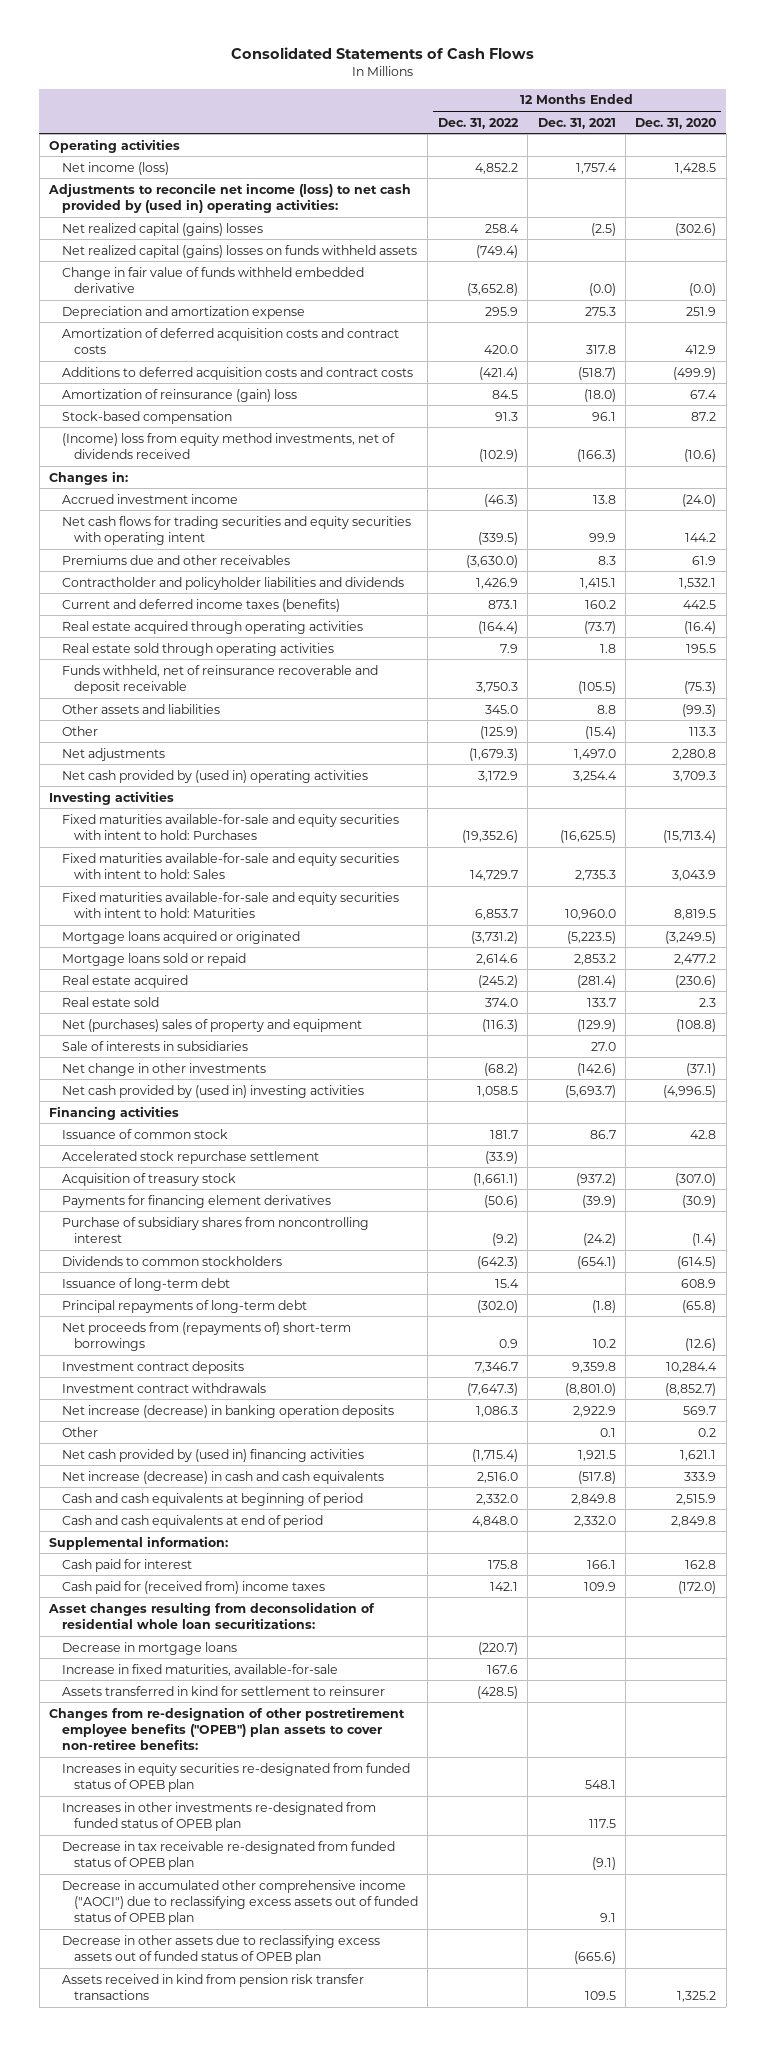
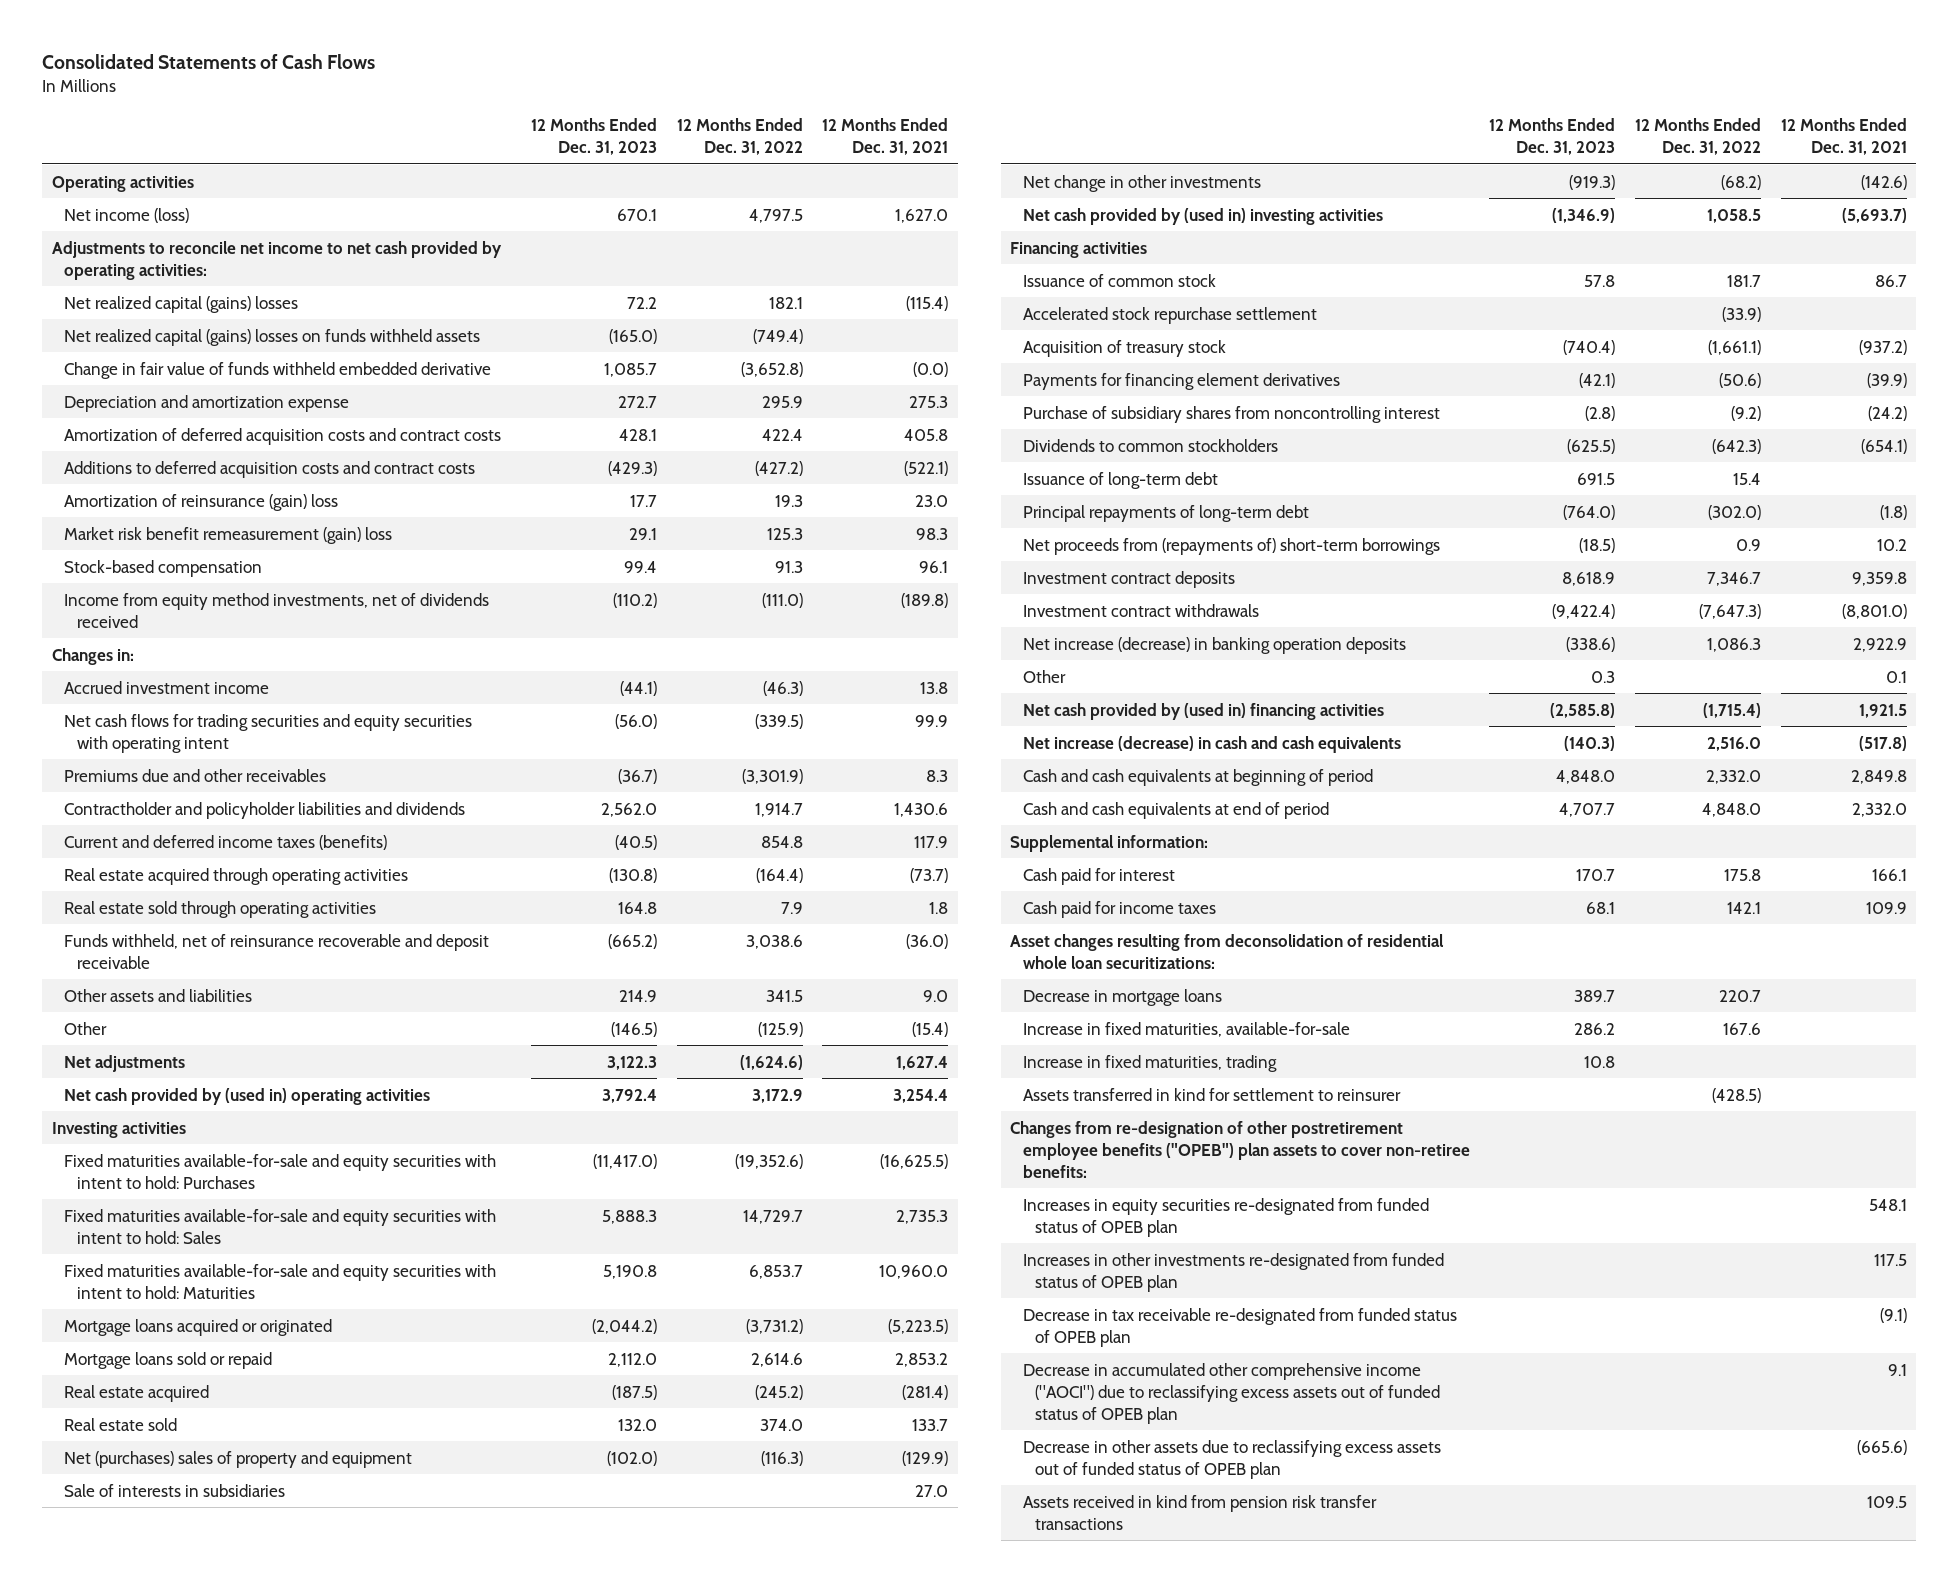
[635,117,717,129] Dec. 31, 2020 -> none
none -> [530,118,657,156] 12 Months Ended Dec. 31, 2023
[474,162,518,174] 4,852.2 -> [748,208,803,223] 4,797.5
[575,162,617,174] 1,757.4 -> [895,208,949,223] 1,627.0
[48,182,412,213] Adjustments to reconcile net income (loss) to net cash provided by (used in) operating activities: -> [52,240,503,280] Adjustments to reconcile net income to net cash provided by operating activities:
[484,223,519,233] 258.4 -> [768,296,803,309] 182.1
[590,222,616,236] (2.5) -> [906,295,949,311] (115.4)
[483,344,518,354] 420.0 -> [761,428,803,441] 422.4
[585,344,616,354] 317.8 -> [904,428,949,441] 405.8
[478,366,518,380] (421.4) -> [754,460,803,476] (427.2)
[577,366,616,380] (518.7) -> [904,460,949,476] (522.1)
[491,389,518,399] 84.5 -> [774,494,803,507] 19.3
[583,388,616,402] (18.0) -> [915,494,949,507] 23.0
none -> [64,526,393,544] Market risk benefit remeasurement (gain) loss
[61,432,395,459] (Income) loss from equity method investments, net of dividends received -> [64,592,490,628] Income from equity method investments, net of dividends received
[478,448,518,462] (102.9) -> [761,592,803,608] (111.0)
[576,448,616,462] (166.3) -> [901,592,949,608] (189.8)
[465,554,518,568] (3,630.0) -> [741,768,803,784] (3,301.9)
[475,577,518,589] 1,426.9 -> [754,802,803,817] 1,914.7
[579,577,616,589] 1,415.1 -> [894,802,949,817] 1,430.6
[487,599,518,609] 873.1 -> [760,835,803,848] 854.8
[584,599,616,609] 160.2 -> [914,835,949,848] 117.9
[475,681,518,693] 3,750.3 -> [745,934,803,949] 3,038.6
[577,680,616,694] (105.5) -> [906,933,949,949] (36.0)
[484,704,518,714] 345.0 -> [765,989,803,1002] 341.5
[596,704,616,714] 8.8 -> [923,989,949,1002] 9.0
[468,747,518,761] (1,679.3) -> [739,1054,803,1070] (1,624.6)
[573,748,616,760] 1,497.0 -> [896,1055,949,1070] 1,627.4
[61,1580,325,1594] Cash paid for (received from) income taxes -> [1022,900,1216,918] Cash paid for income taxes
[477,1641,518,1655] (220.7) -> [1719,989,1762,1002] 220.7
none -> [1022,1054,1277,1072] Increase in fixed maturities, trading

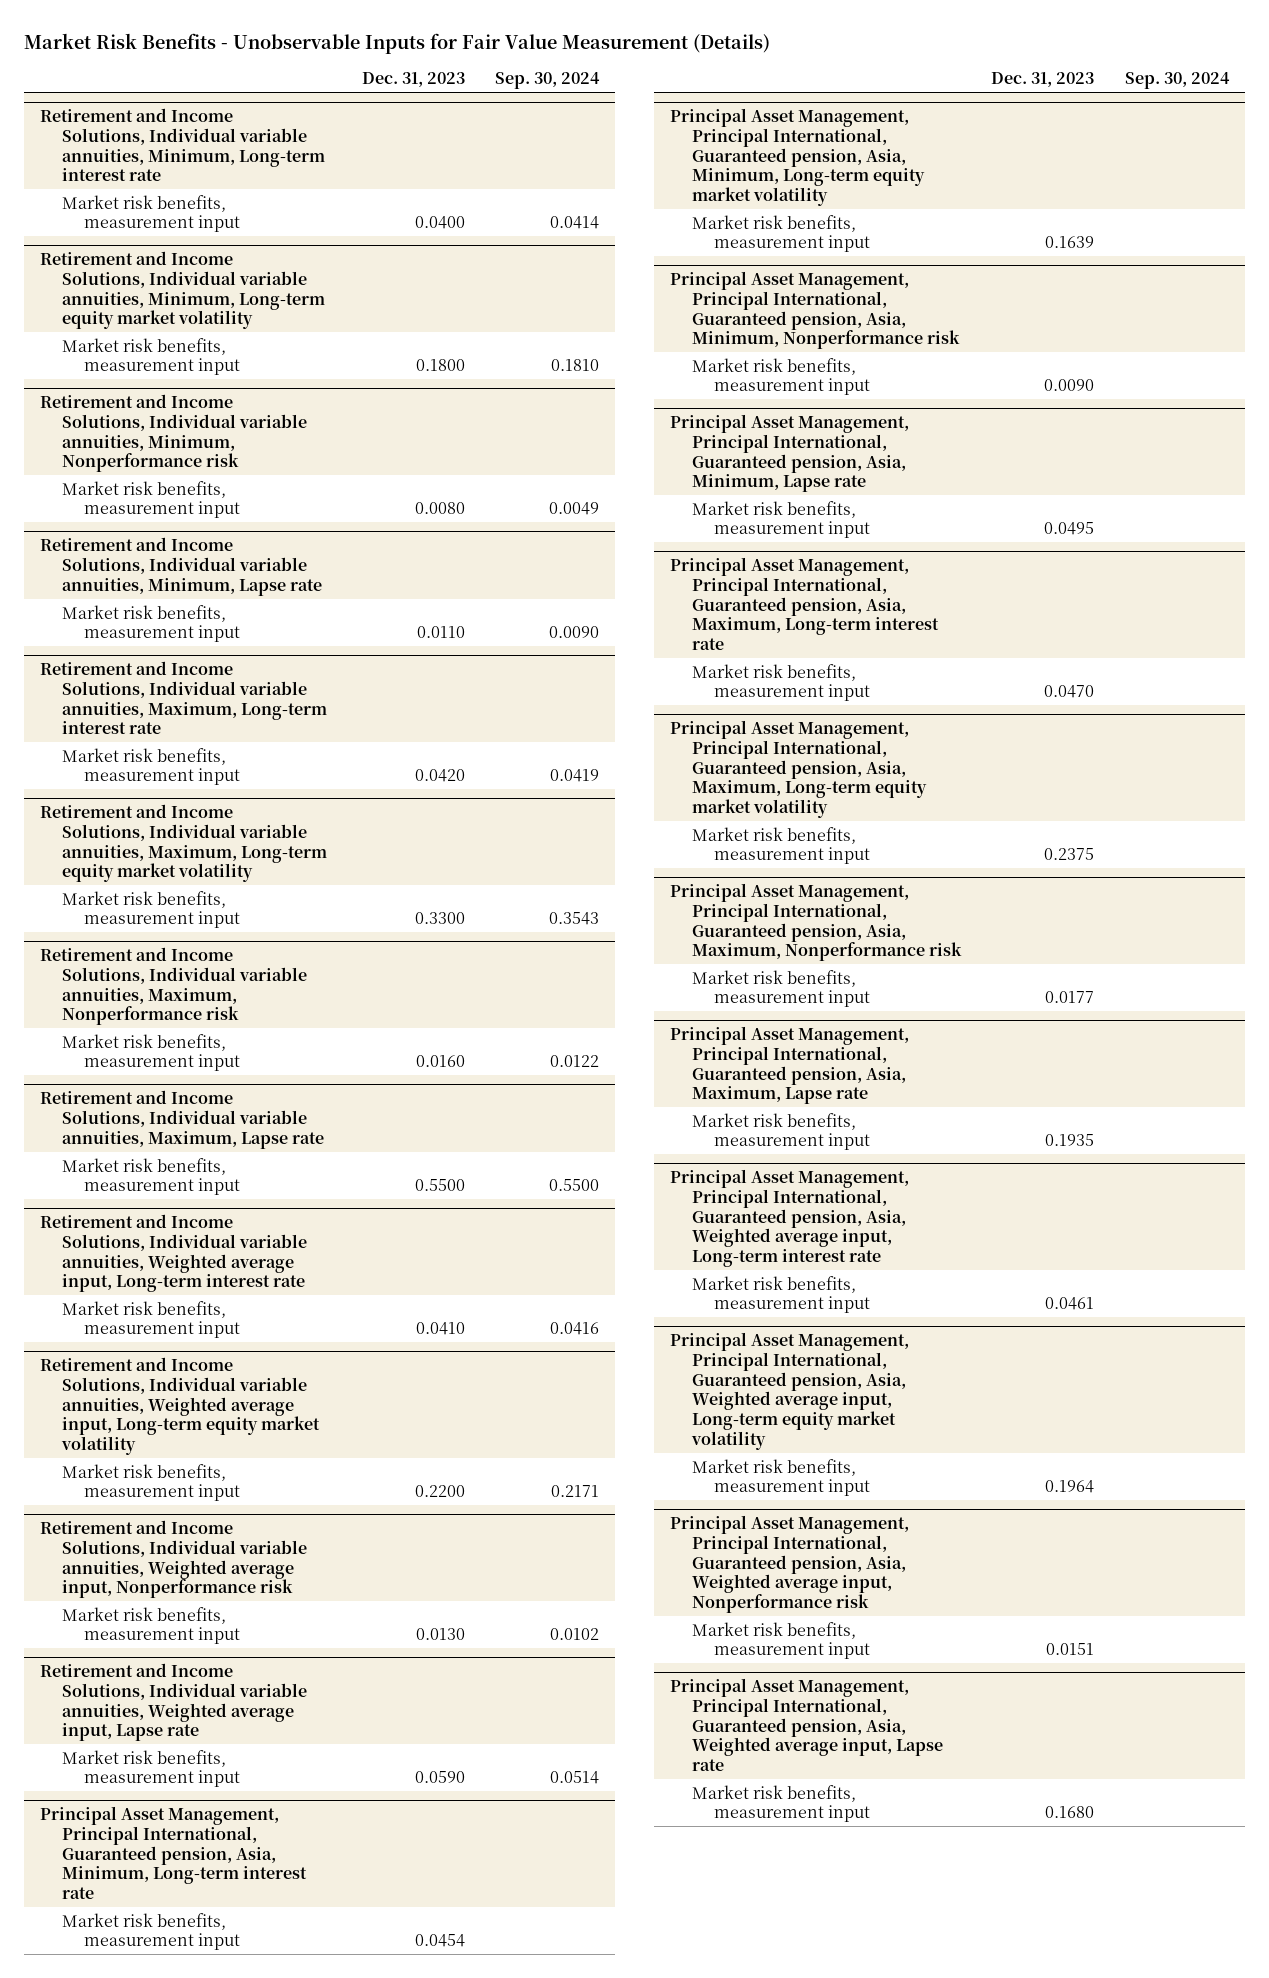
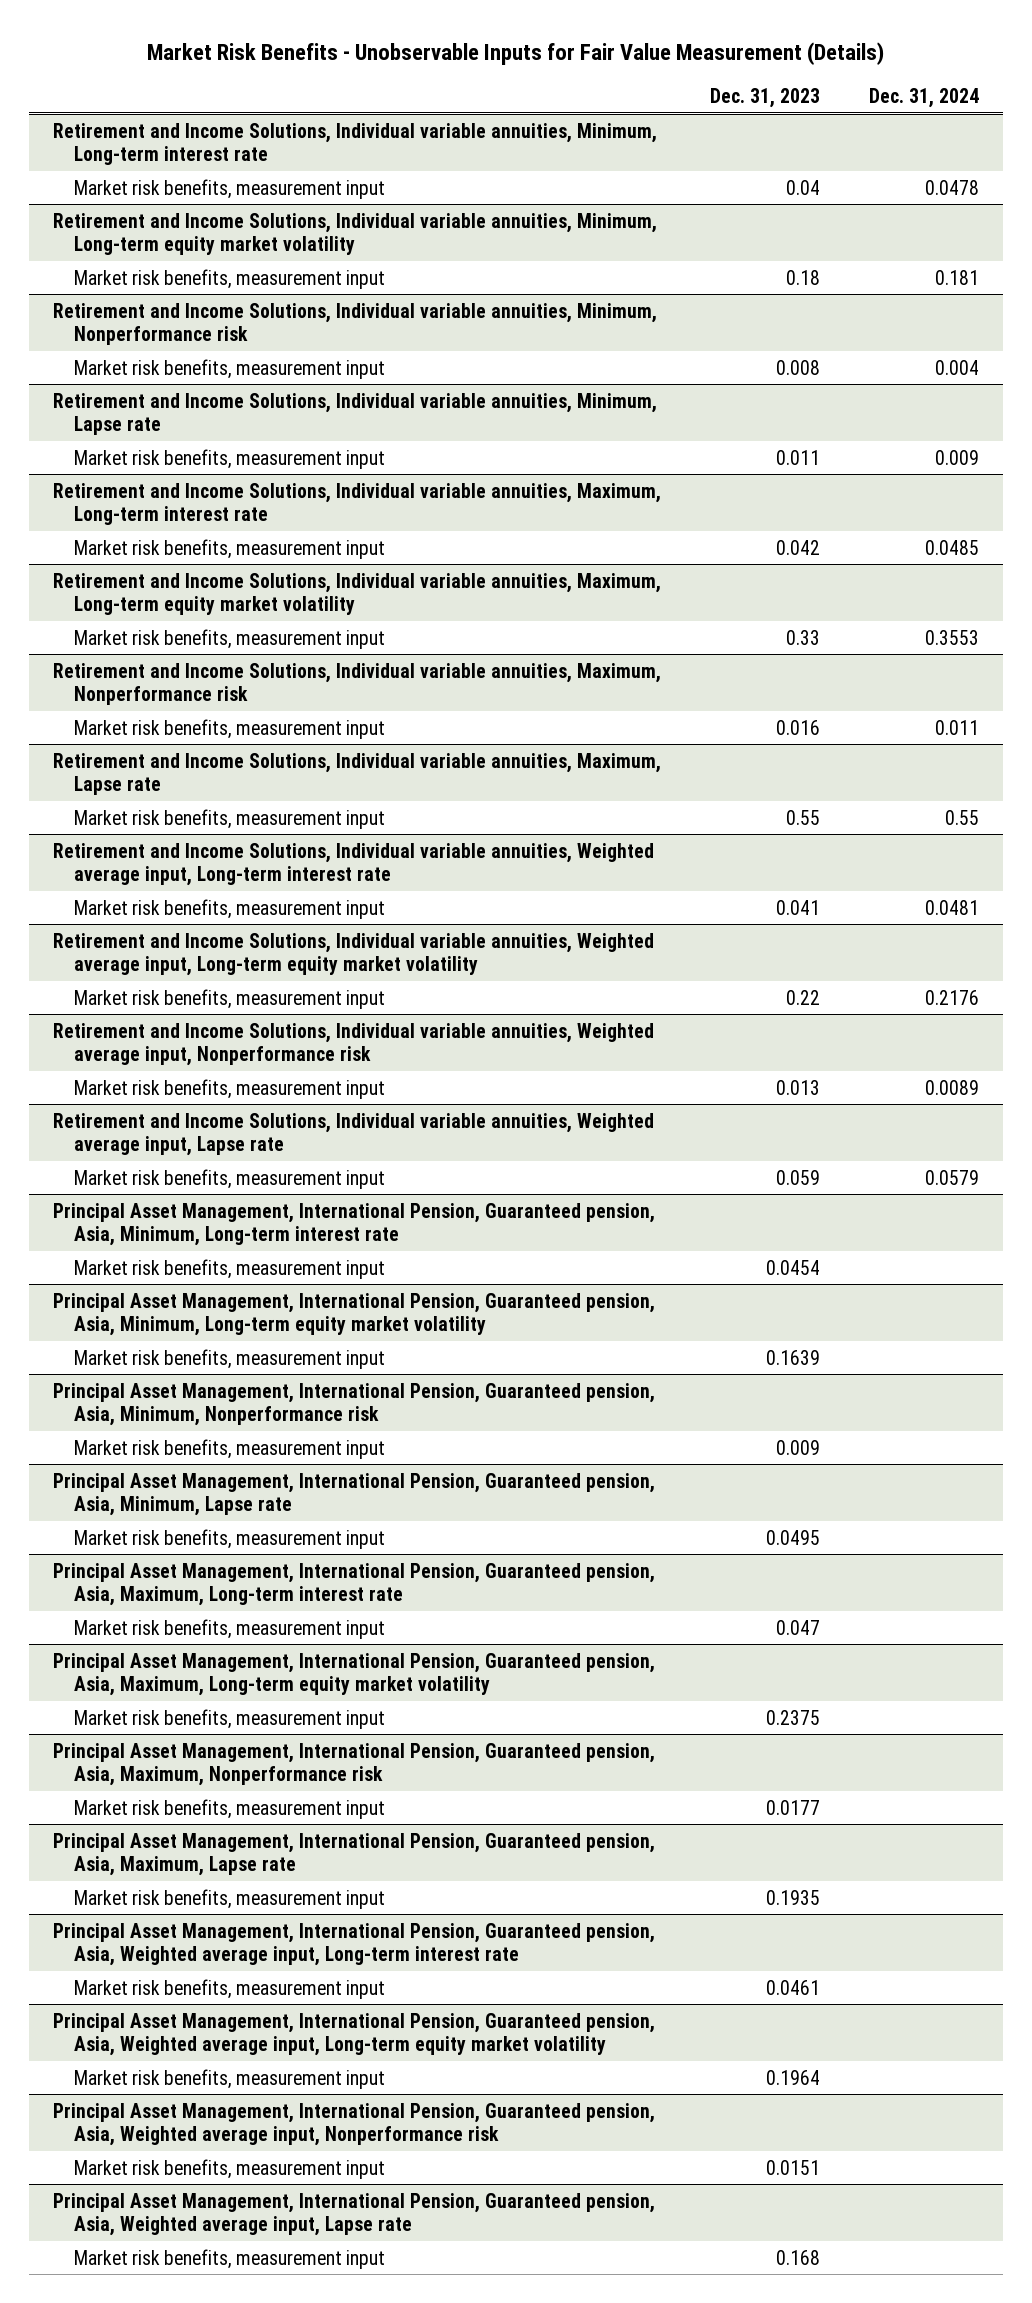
[495,72,601,90] Sep. 30, 2024 -> none
none -> [868,87,979,108] Dec. 31, 2024
[414,216,465,230] 0.0400 -> [786,179,821,195] 0.04
[415,359,465,372] 0.1800 -> [786,269,821,285] 0.18
[414,502,465,515] 0.0080 -> [776,359,821,375] 0.008
[416,626,465,639] 0.0110 -> [776,449,821,465] 0.011
[414,769,465,783] 0.0420 -> [776,539,821,555] 0.042
[414,912,465,925] 0.3300 -> [786,629,821,645] 0.33
[415,1055,465,1068] 0.0160 -> [776,719,821,735] 0.016
[414,1179,465,1192] 0.5500 -> [786,809,821,825] 0.55
[415,1322,465,1336] 0.0410 -> [776,899,821,915] 0.041
[414,1485,465,1498] 0.2200 -> [786,989,821,1005] 0.22
[415,1628,465,1641] 0.0130 -> [776,1079,821,1095] 0.013
[414,1771,465,1784] 0.0590 -> [776,1169,821,1185] 0.059
[39,1806,307,1900] Principal Asset Management, Principal International, Guaranteed pension, Asia, Minimum, Long-term interest rate -> [53,1202,656,1247] Principal Asset Management, International Pension, Guaranteed pension, Asia, Minimum, Long-term interest rate
[669,108,925,207] Principal Asset Management, Principal International, Guaranteed pension, Asia, Minimum, Long-term equity market volatility -> [53,1292,656,1337] Principal Asset Management, International Pension, Guaranteed pension, Asia, Minimum, Long-term equity market volatility
[669,271,960,350] Principal Asset Management, Principal International, Guaranteed pension, Asia, Minimum, Nonperformance risk -> [53,1382,656,1427] Principal Asset Management, International Pension, Guaranteed pension, Asia, Minimum, Nonperformance risk
[1044,379,1095,392] 0.0090 -> [776,1439,821,1455] 0.009
[669,414,909,493] Principal Asset Management, Principal International, Guaranteed pension, Asia, Minimum, Lapse rate -> [53,1472,656,1517] Principal Asset Management, International Pension, Guaranteed pension, Asia, Minimum, Lapse rate
[669,557,939,651] Principal Asset Management, Principal International, Guaranteed pension, Asia, Maximum, Long-term interest rate -> [53,1562,656,1607] Principal Asset Management, International Pension, Guaranteed pension, Asia, Maximum, Long-term interest rate
[1044,685,1095,699] 0.0470 -> [776,1619,821,1635] 0.047
[669,720,927,819] Principal Asset Management, Principal International, Guaranteed pension, Asia, Maximum, Long-term equity market volatility -> [53,1652,656,1697] Principal Asset Management, International Pension, Guaranteed pension, Asia, Maximum, Long-term equity market volatility
[669,883,962,962] Principal Asset Management, Principal International, Guaranteed pension, Asia, Maximum, Nonperformance risk -> [53,1742,656,1787] Principal Asset Management, International Pension, Guaranteed pension, Asia, Maximum, Nonperformance risk
[669,1026,909,1105] Principal Asset Management, Principal International, Guaranteed pension, Asia, Maximum, Lapse rate -> [53,1832,656,1877] Principal Asset Management, International Pension, Guaranteed pension, Asia, Maximum, Lapse rate
[669,1169,909,1268] Principal Asset Management, Principal International, Guaranteed pension, Asia, Weighted average input, Long-term interest rate -> [53,1922,656,1967] Principal Asset Management, International Pension, Guaranteed pension, Asia, Weighted average input, Long-term interest rate
[669,1332,909,1450] Principal Asset Management, Principal International, Guaranteed pension, Asia, Weighted average input, Long-term equity market volatility -> [53,2012,656,2057] Principal Asset Management, International Pension, Guaranteed pension, Asia, Weighted average input, Long-term equity market volatility
[669,1515,909,1614] Principal Asset Management, Principal International, Guaranteed pension, Asia, Weighted average input, Nonperformance risk -> [53,2102,656,2147] Principal Asset Management, International Pension, Guaranteed pension, Asia, Weighted average input, Nonperformance risk
[669,1678,943,1772] Principal Asset Management, Principal International, Guaranteed pension, Asia, Weighted average input, Lapse rate -> [53,2192,656,2237] Principal Asset Management, International Pension, Guaranteed pension, Asia, Weighted average input, Lapse rate
[1045,1806,1095,1819] 0.1680 -> [776,2249,821,2265] 0.168

